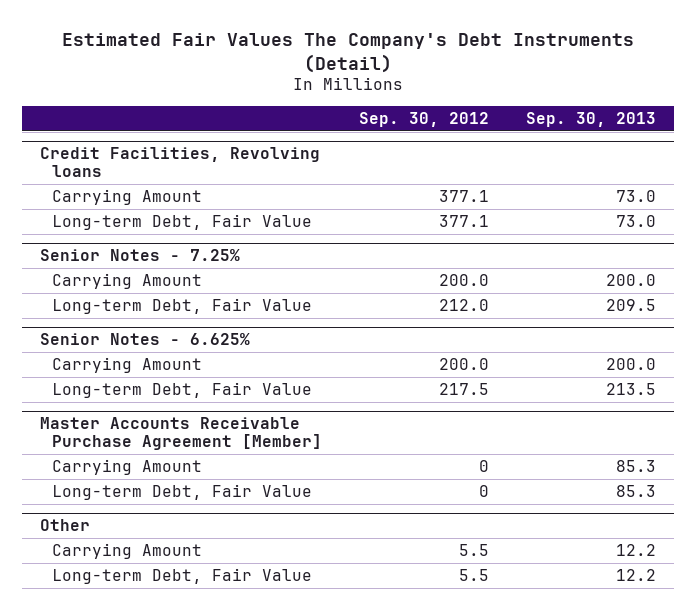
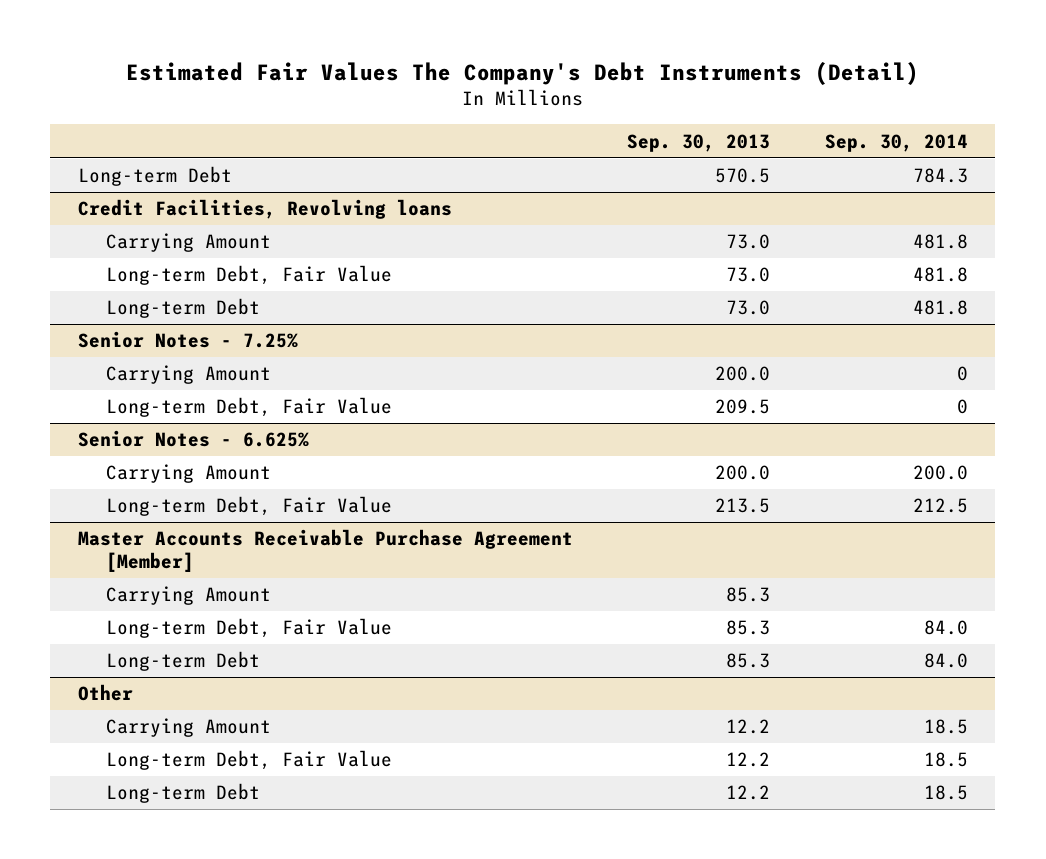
[359,111,490,127] Sep. 30, 2012 -> none
none -> [825,133,969,152] Sep. 30, 2014
none -> [77,166,232,187] Long-term Debt
none -> [106,298,261,319] Long-term Debt
none -> [106,651,261,672] Long-term Debt
none -> [106,783,261,804] Long-term Debt

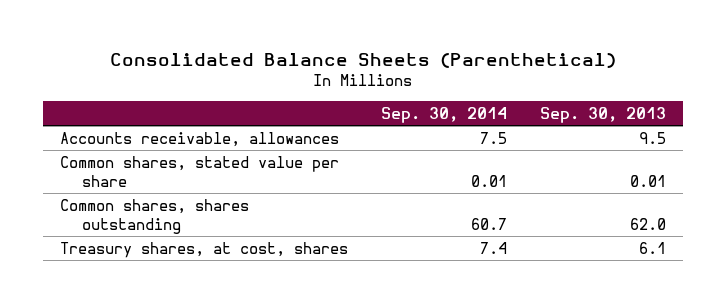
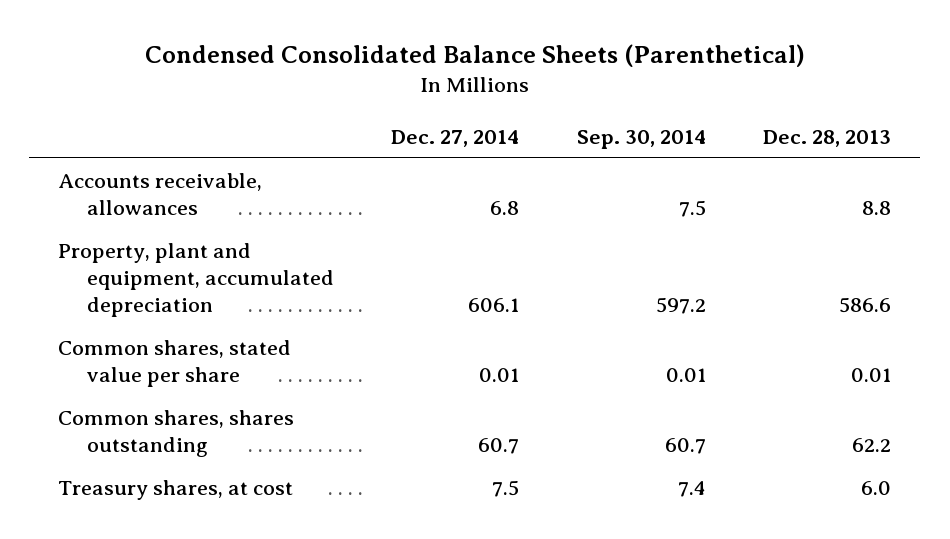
[109,53,616,69] Consolidated Balance Sheets (Parenthetical) -> [144,44,805,68] Condensed Consolidated Balance Sheets (Parenthetical)
[540,106,667,123] Sep. 30, 2013 -> none
none -> [391,129,520,147] Dec. 27, 2014
none -> [763,129,892,147] Dec. 28, 2013
none -> [58,243,334,317] Property, plant and equipment, accumulated depreciation
[59,241,348,258] Treasury shares, at cost, shares -> [58,480,294,501] Treasury shares, at cost

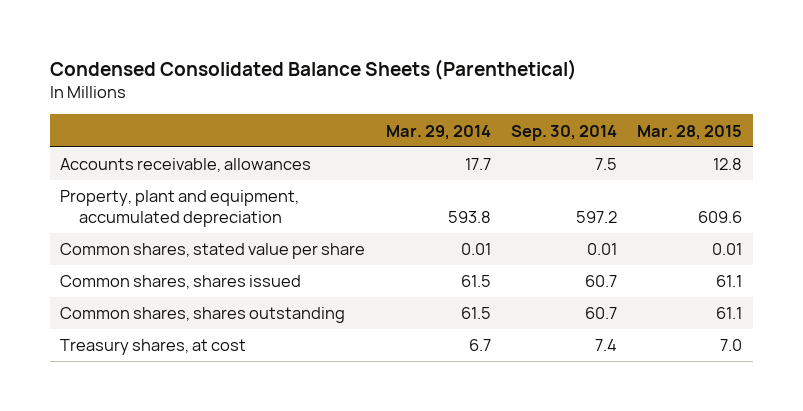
[391,129,520,147] Dec. 27, 2014 -> none
[763,129,892,147] Dec. 28, 2013 -> none
none -> [385,124,491,140] Mar. 29, 2014
none -> [637,124,743,140] Mar. 28, 2015
none -> [60,275,302,290] Common shares, shares issued

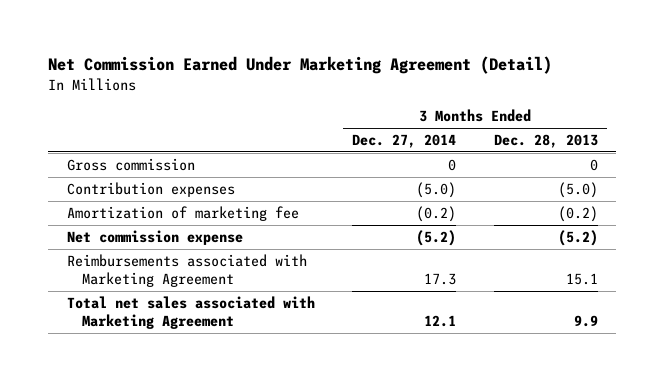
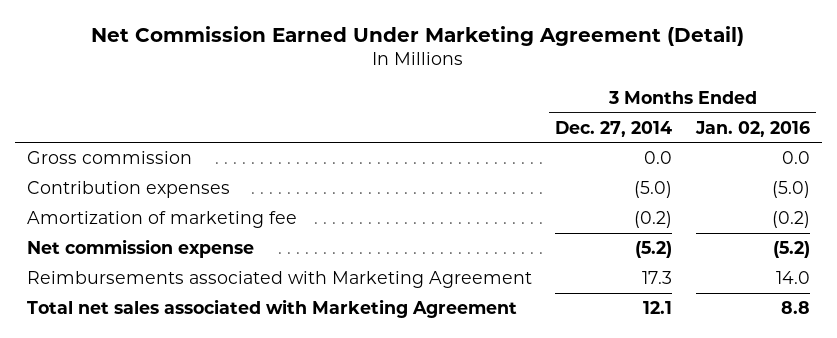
[493,133,598,148] Dec. 28, 2013 -> none
none -> [695,120,811,137] Jan. 02, 2016
[448,158,457,171] 0 -> [644,150,673,164] 0.0

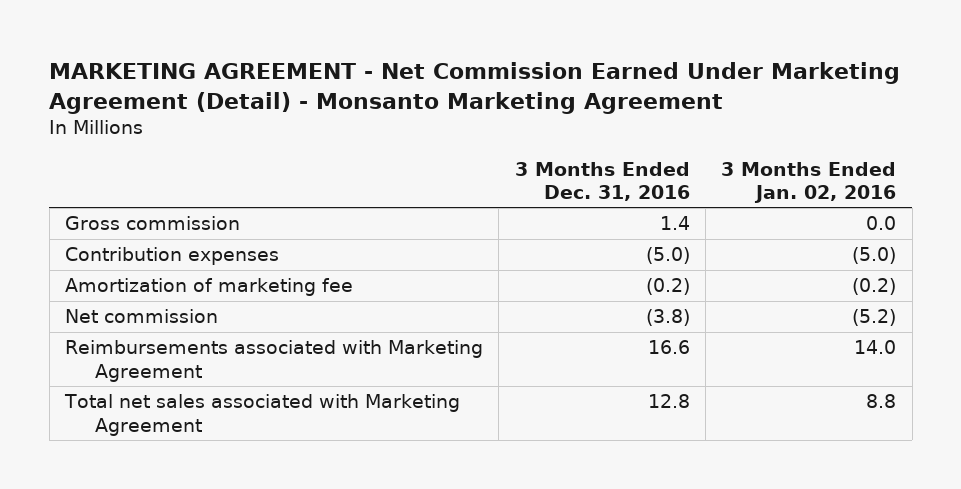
[91,25,745,46] Net Commission Earned Under Marketing Agreement (Detail) -> [49,61,901,114] MARKETING AGREEMENT - Net Commission Earned Under Marketing Agreement (Detail) - Monsanto Marketing Agreement
[555,120,673,137] Dec. 27, 2014 -> none
none -> [514,161,690,202] 3 Months Ended Dec. 31, 2016
[26,238,254,258] Net commission expense -> [65,309,219,324] Net commission

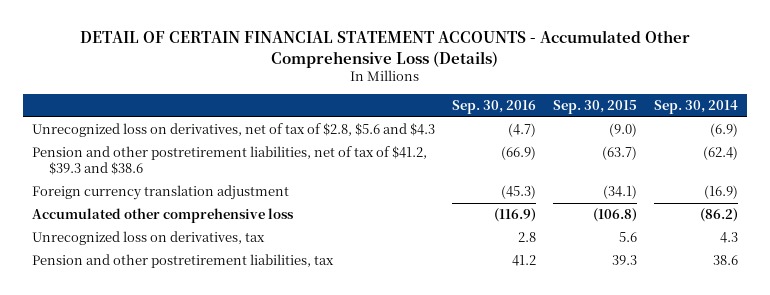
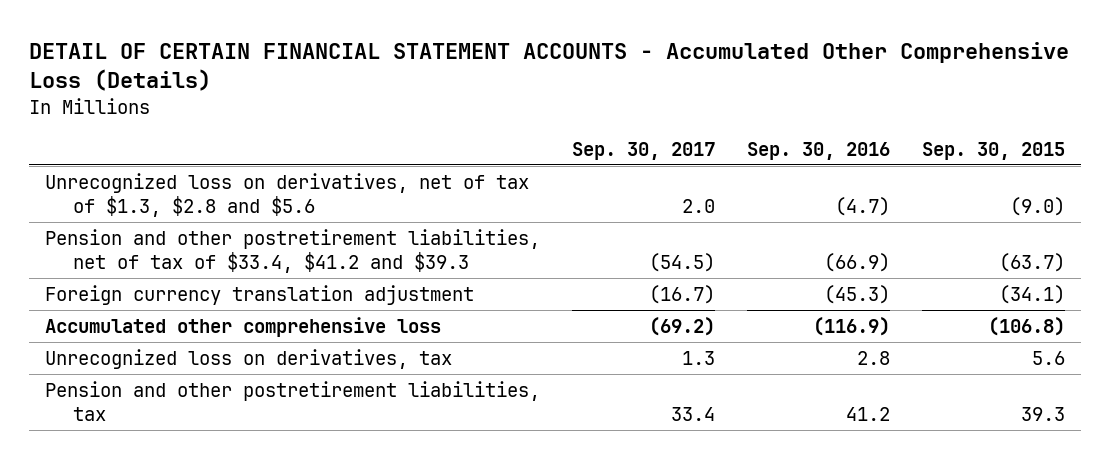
[654,100,739,115] Sep. 30, 2014 -> none
none -> [572,141,716,160] Sep. 30, 2017
[31,123,435,138] Unrecognized loss on derivatives, net of tax of $2.8, $5.6 and $4.3 -> [45,172,530,217] Unrecognized loss on derivatives, net of tax of $1.3, $2.8 and $5.6
[31,146,427,176] Pension and other postretirement liabilities, net of tax of $41.2, $39.3 and $38.6 -> [45,228,541,273] Pension and other postretirement liabilities, net of tax of $33.4, $41.2 and $39.3

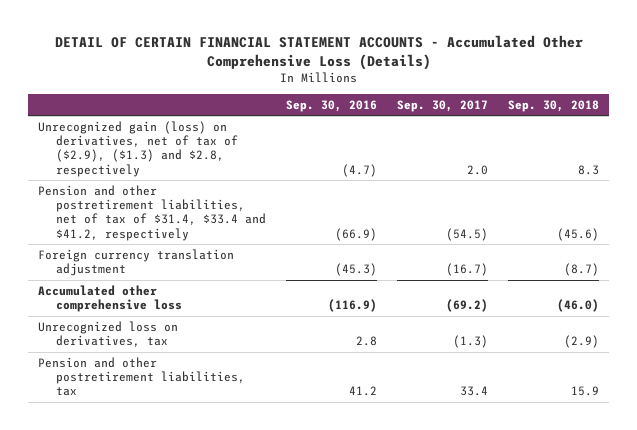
[921,141,1065,160] Sep. 30, 2015 -> none
none -> [508,99,600,112] Sep. 30, 2018
[45,172,530,217] Unrecognized loss on derivatives, net of tax of $1.3, $2.8 and $5.6 -> [38,120,239,177] Unrecognized gain (loss) on derivatives, net of tax of ($2.9), ($1.3) and $2.8, respectively
[45,228,541,273] Pension and other postretirement liabilities, net of tax of $33.4, $41.2 and $39.3 -> [38,184,267,241] Pension and other postretirement liabilities, net of tax of $31.4, $33.4 and $41.2, respectively
[682,350,716,365] 1.3 -> [453,335,489,349] (1.3)

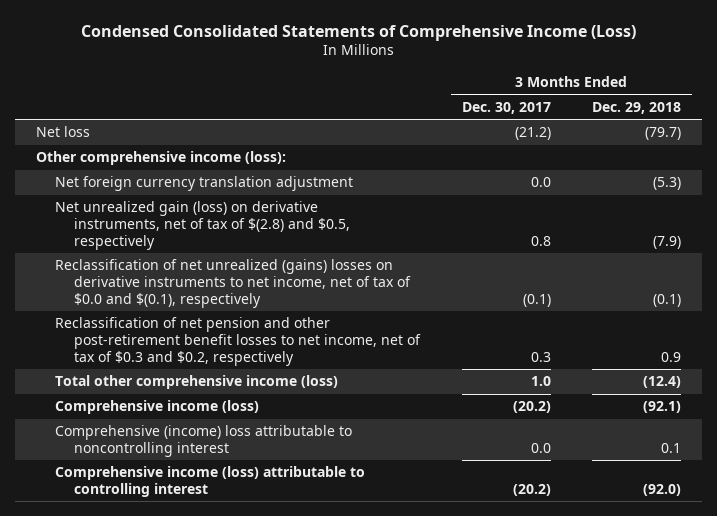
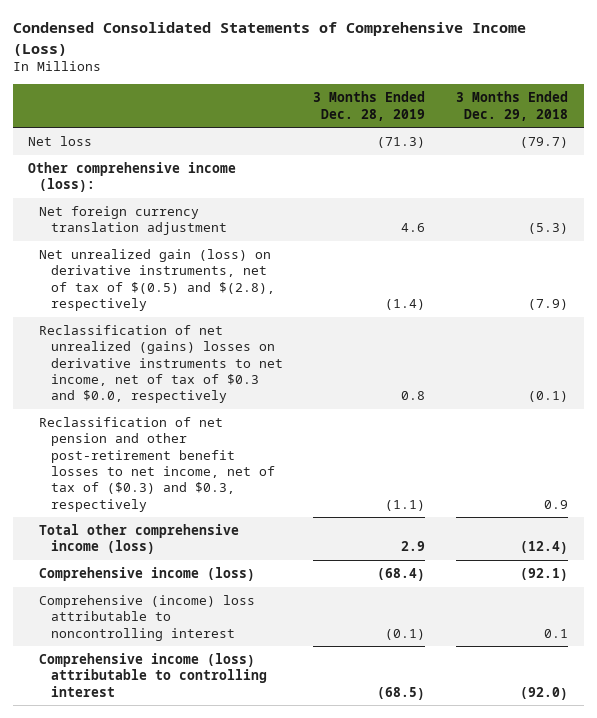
[461,101,551,114] Dec. 30, 2017 -> none
none -> [313,91,426,121] 3 Months Ended Dec. 28, 2019
[54,201,350,250] Net unrealized gain (loss) on derivative instruments, net of tax of $(2.8) and $0.5, respectively -> [39,249,275,312] Net unrealized gain (loss) on derivative instruments, net of tax of $(0.5) and $(2.8), respectively
[54,259,411,308] Reclassification of net unrealized (gains) losses on derivative instruments to net income, net of tax of $0.0 and $(0.1), respectively -> [39,325,283,404] Reclassification of net unrealized (gains) losses on derivative instruments to net income, net of tax of $0.3 and $0.0, respectively
[54,317,421,366] Reclassification of net pension and other post-retirement benefit losses to net income, net of tax of $0.3 and $0.2, respectively -> [39,417,275,512] Reclassification of net pension and other post-retirement benefit losses to net income, net of tax of ($0.3) and $0.3, respectively

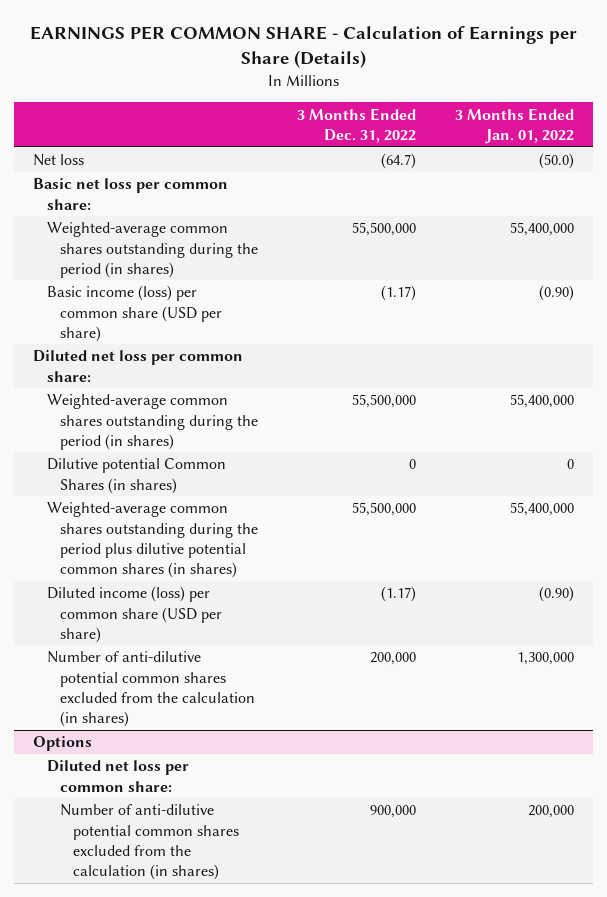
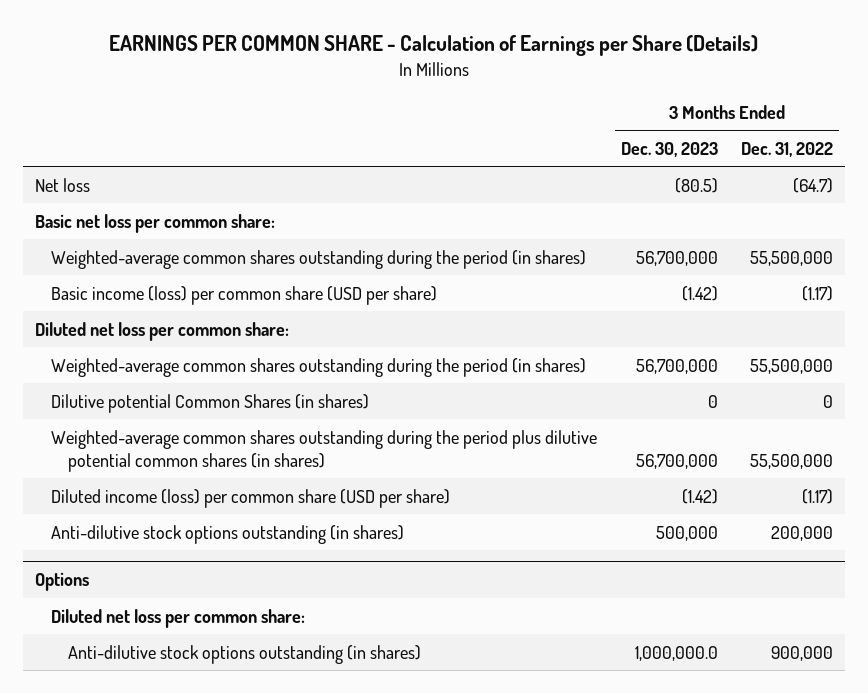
[454,107,574,144] 3 Months Ended Jan. 01, 2022 -> none
none -> [620,141,718,157] Dec. 30, 2023
[46,651,255,727] Number of anti-dilutive potential common shares excluded from the calculation (in shares) -> [51,524,405,544] Anti-dilutive stock options outstanding (in shares)
[59,804,240,880] Number of anti-dilutive potential common shares excluded from the calculation (in shares) -> [67,644,421,664] Anti-dilutive stock options outstanding (in shares)

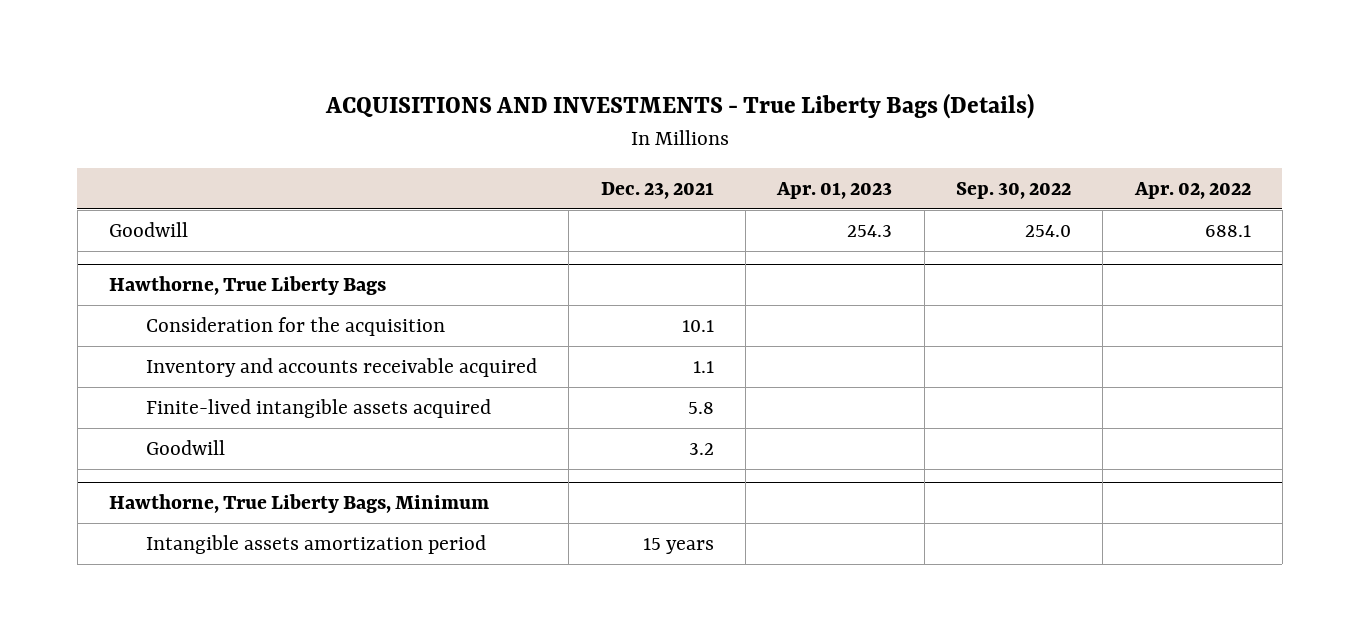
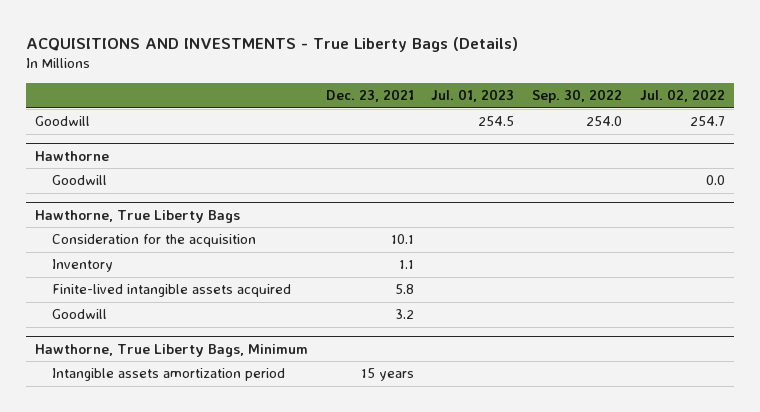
[776,181,893,199] Apr. 01, 2023 -> none
[1133,181,1251,199] Apr. 02, 2022 -> none
none -> [431,89,515,103] Jul. 01, 2023
none -> [639,89,725,103] Jul. 02, 2022
none -> [35,150,110,161] Hawthorne
none -> [52,175,108,186] Goodwill
[145,358,537,378] Inventory and accounts receivable acquired -> [52,259,114,273] Inventory

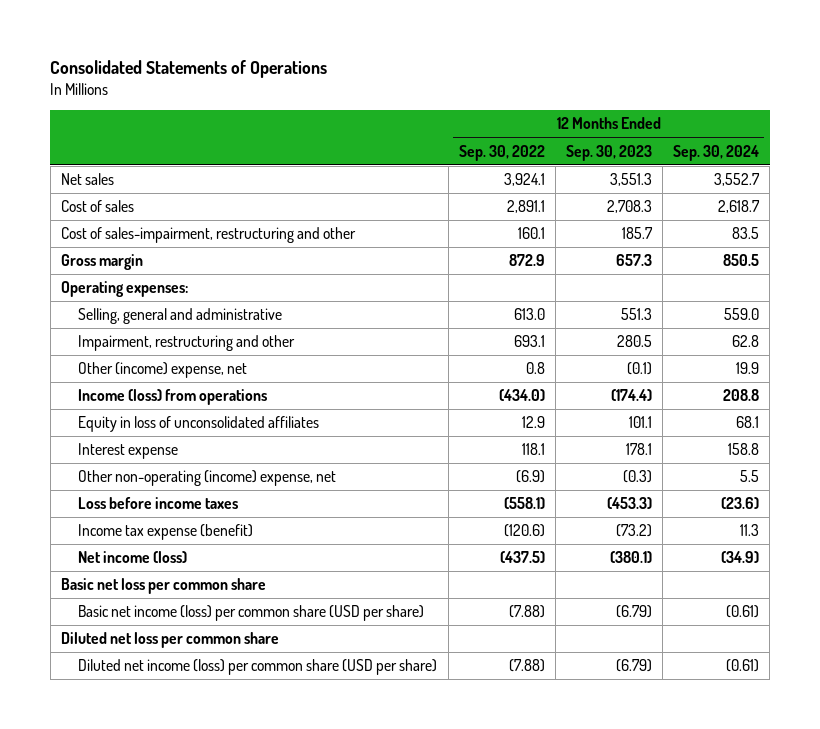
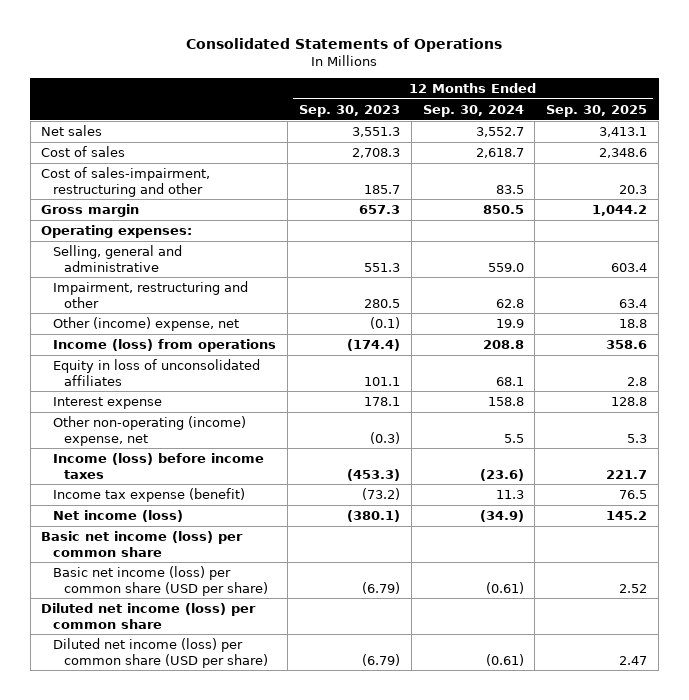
[458,144,545,161] Sep. 30, 2022 -> none
none -> [546,104,648,117] Sep. 30, 2025
[78,497,239,510] Loss before income taxes -> [52,452,264,479] Income (loss) before income taxes
[60,578,266,595] Basic net loss per common share -> [41,530,244,557] Basic net income (loss) per common share
[60,632,279,649] Diluted net loss per common share -> [41,602,257,629] Diluted net income (loss) per common share

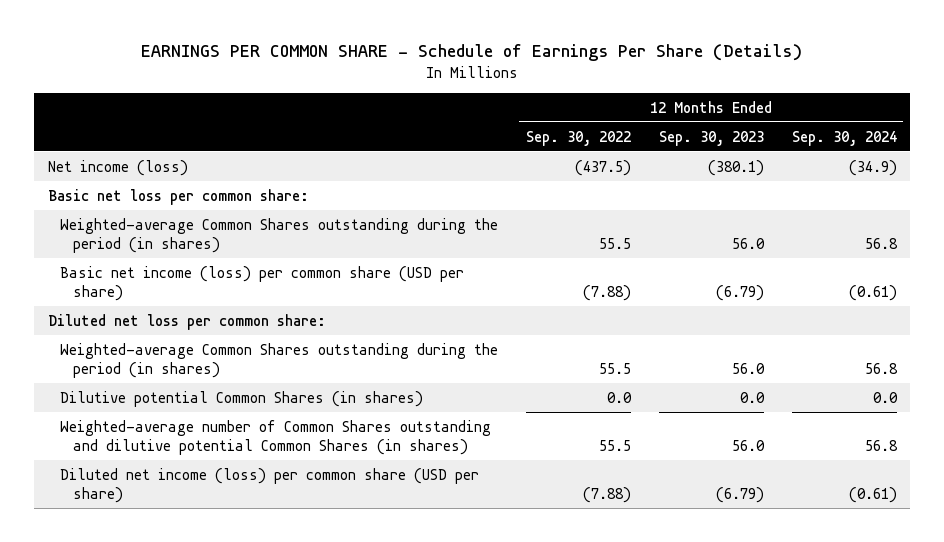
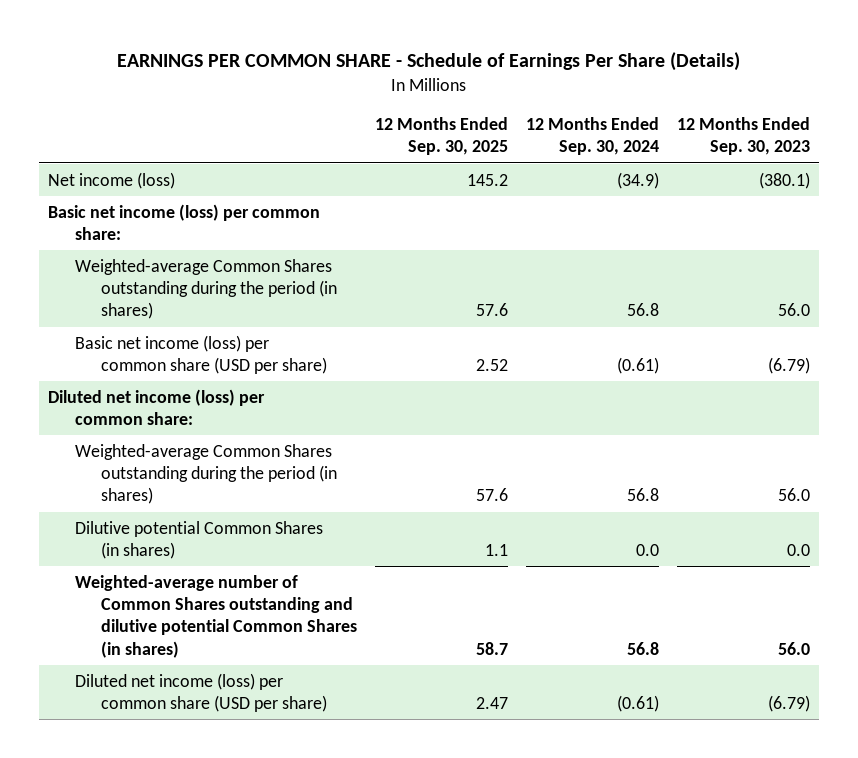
[525,130,631,146] Sep. 30, 2022 -> none
none -> [375,116,509,156] 12 Months Ended Sep. 30, 2025
[47,188,309,205] Basic net loss per common share: -> [48,203,321,241] Basic net income (loss) per common share:
[47,313,326,330] Diluted net loss per common share: -> [48,388,266,426] Diluted net income (loss) per common share:

